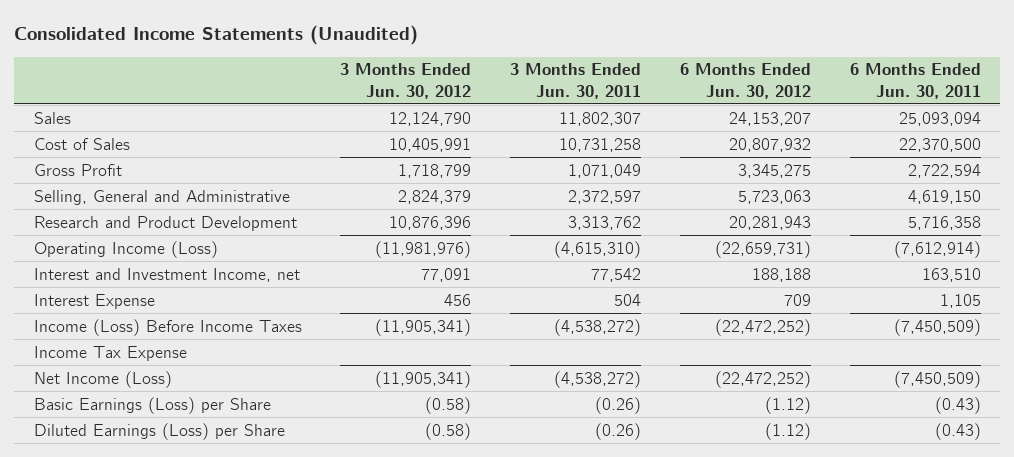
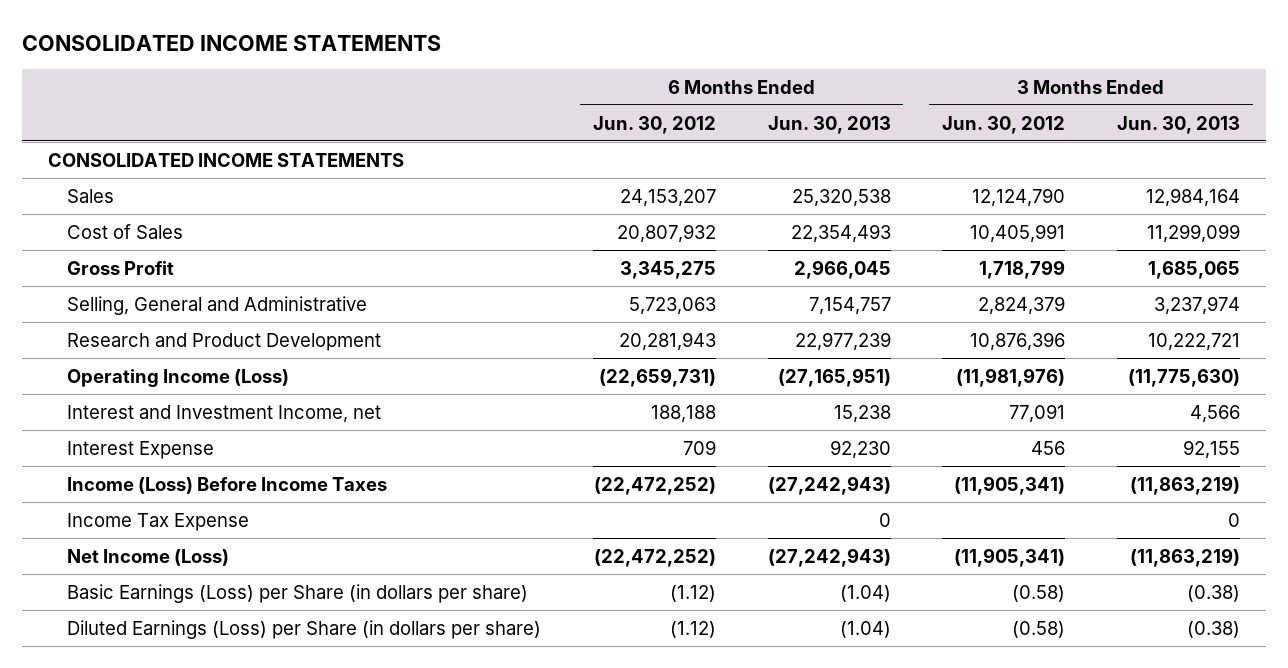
[14,25,419,46] Consolidated Income Statements (Unaudited) -> [21,34,441,51] CONSOLIDATED INCOME STATEMENTS
[510,63,642,99] 3 Months Ended Jun. 30, 2011 -> none
[849,63,981,99] 6 Months Ended Jun. 30, 2011 -> none
none -> [767,115,891,134] Jun. 30, 2013
none -> [1116,115,1240,134] Jun. 30, 2013
none -> [47,152,404,167] CONSOLIDATED INCOME STATEMENTS
[33,396,271,414] Basic Earnings (Loss) per Share -> [67,583,529,603] Basic Earnings (Loss) per Share (in dollars per share)
[33,422,285,440] Diluted Earnings (Loss) per Share -> [67,619,542,639] Diluted Earnings (Loss) per Share (in dollars per share)

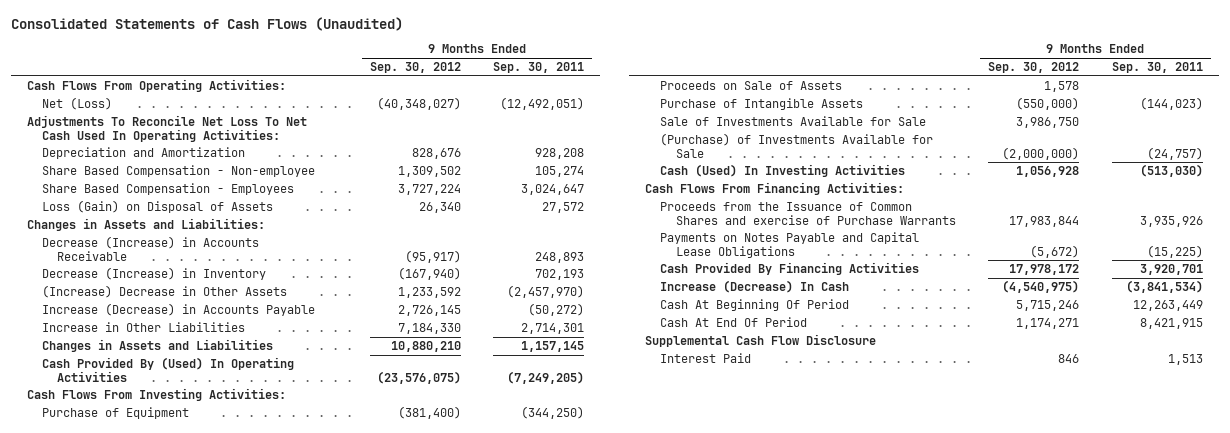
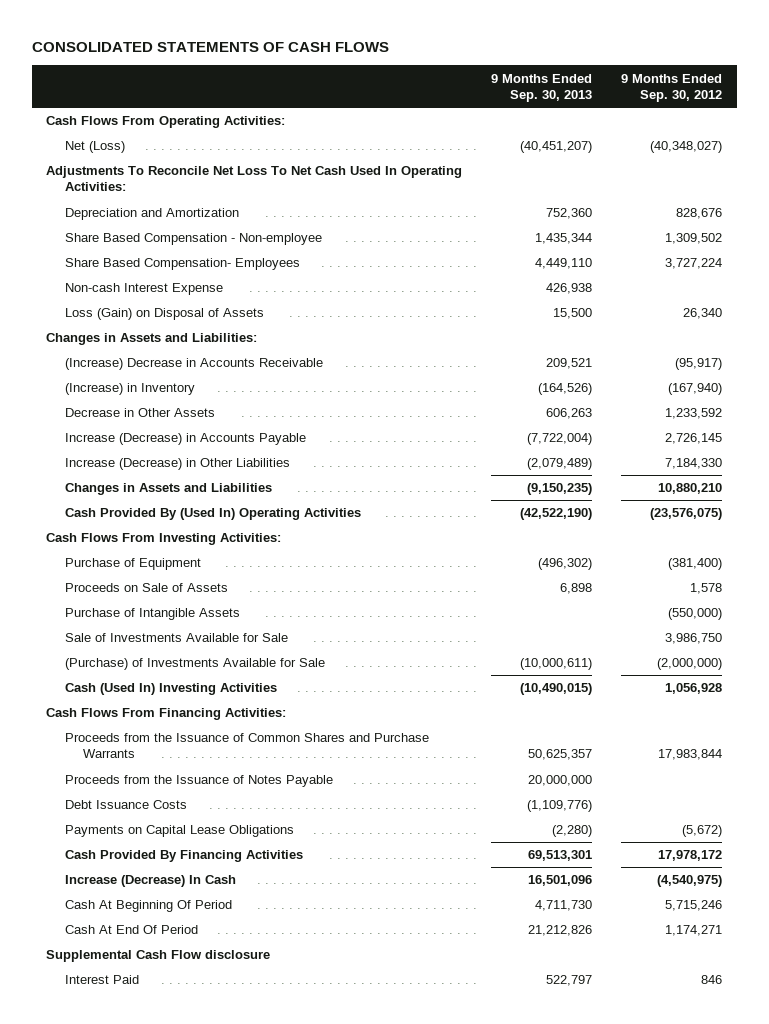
[10,16,403,31] Consolidated Statements of Cash Flows (Unaudited) -> [31,42,389,53] CONSOLIDATED STATEMENTS OF CASH FLOWS
[493,62,585,74] Sep. 30, 2011 -> none
none -> [491,73,593,102] 9 Months Ended Sep. 30, 2013
[42,183,295,196] Share Based Compensation - Employees -> [64,258,300,271] Share Based Compensation- Employees
none -> [64,283,223,296] Non-cash Interest Expense
[42,236,260,261] Decrease (Increase) in Accounts Receivable -> [64,358,323,371] (Increase) Decrease in Accounts Receivable
[42,267,267,281] Decrease (Increase) in Inventory -> [64,383,195,396] (Increase) in Inventory
[42,285,288,299] (Increase) Decrease in Other Assets -> [64,408,215,418] Decrease in Other Assets
[42,322,246,333] Increase in Other Liabilities -> [64,458,290,471] Increase (Decrease) in Other Liabilities
[42,357,295,382] Cash Provided By (Used) In Operating Activities -> [64,508,361,521] Cash Provided By (Used In) Operating Activities
[660,164,906,178] Cash (Used) In Investing Activities -> [64,683,277,696] Cash (Used In) Investing Activities
[660,202,956,225] Proceeds from the Issuance of Common Shares and exercise of Purchase Warrants -> [64,733,429,759] Proceeds from the Issuance of Common Shares and Purchase Warrants
none -> [64,775,333,788] Proceeds from the Issuance of Notes Payable
none -> [64,800,187,810] Debt Issuance Costs
[660,232,920,258] Payments on Notes Payable and Capital Lease Obligations -> [64,825,294,838] Payments on Capital Lease Obligations
[645,334,877,348] Supplemental Cash Flow Disclosure -> [46,950,271,963] Supplemental Cash Flow disclosure

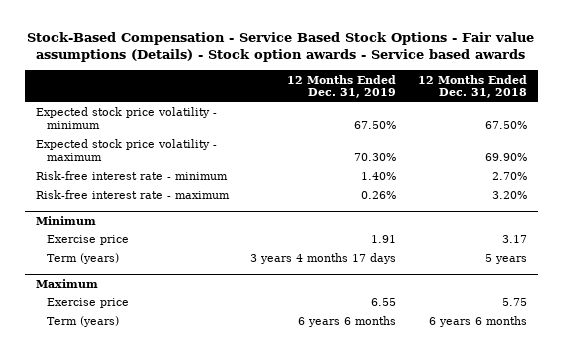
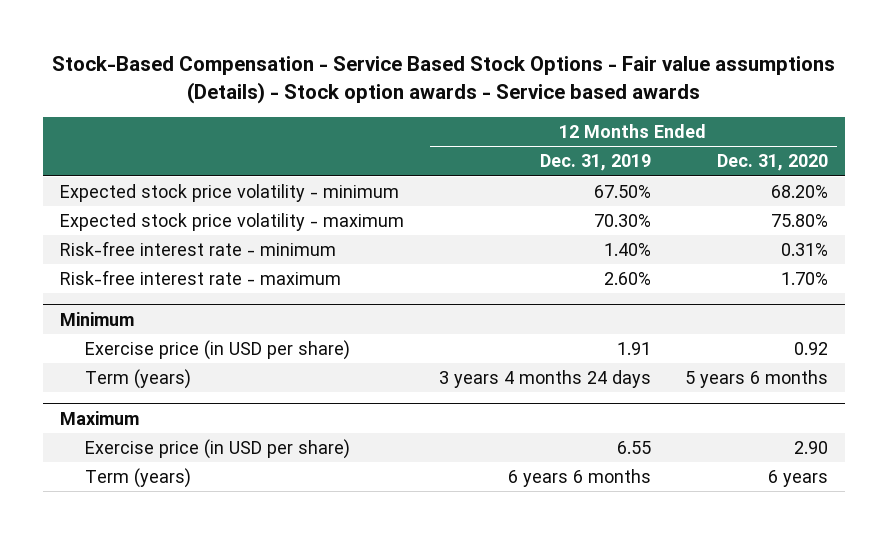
[417,74,527,99] 12 Months Ended Dec. 31, 2018 -> none
none -> [717,154,829,172] Dec. 31, 2020
[361,191,397,200] 0.26% -> [603,272,651,286] 2.60%
[46,235,129,246] Exercise price -> [84,340,350,361] Exercise price (in USD per share)
[250,253,397,265] 3 years 4 months 17 days -> [438,370,651,389] 3 years 4 months 24 days
[46,298,129,309] Exercise price -> [84,439,350,460] Exercise price (in USD per share)

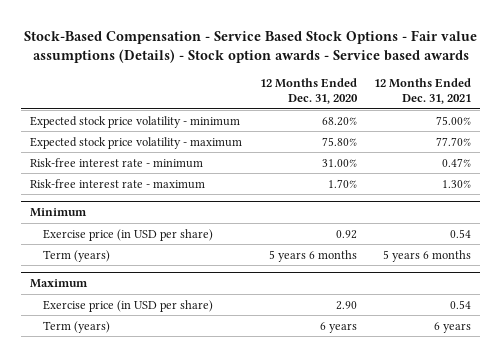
[539,154,651,172] Dec. 31, 2019 -> none
none -> [374,78,472,105] 12 Months Ended Dec. 31, 2021
[781,243,829,257] 0.31% -> [321,158,357,167] 31.00%

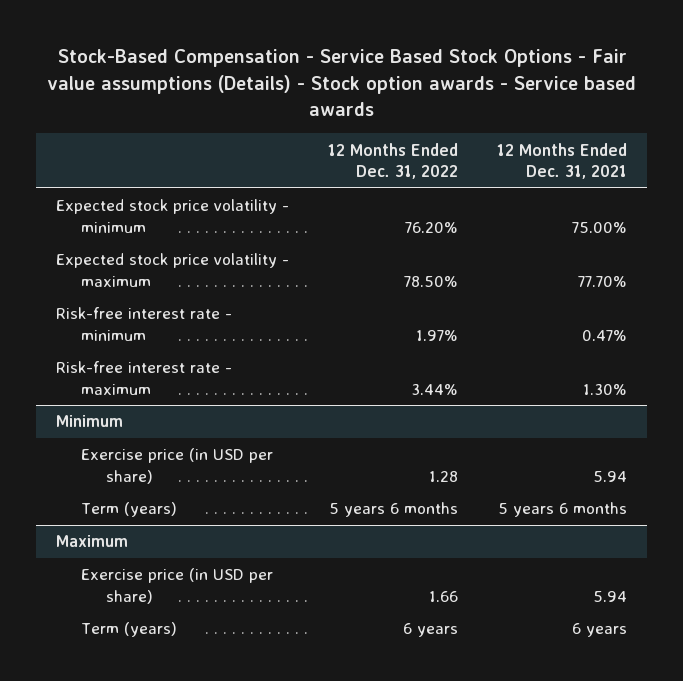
[259,78,358,105] 12 Months Ended Dec. 31, 2020 -> none
none -> [328,142,459,180] 12 Months Ended Dec. 31, 2022
[450,228,472,238] 0.54 -> [593,470,628,482] 5.94
[450,299,472,309] 0.54 -> [593,590,628,602] 5.94

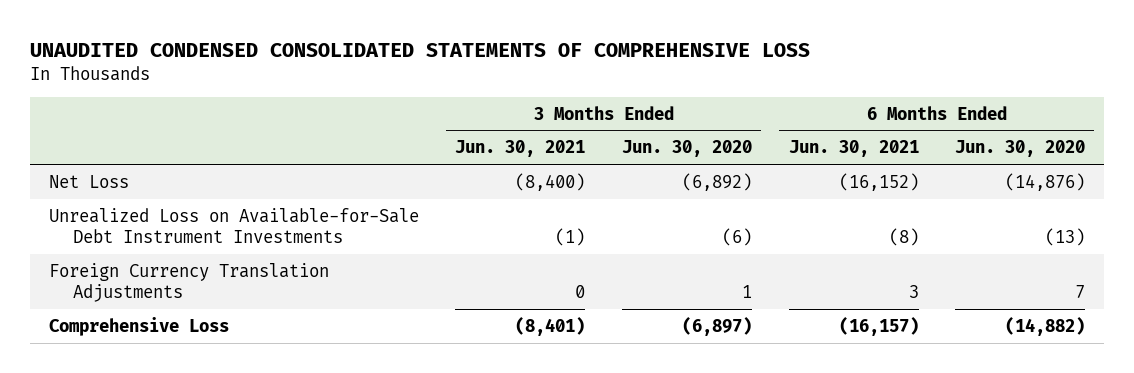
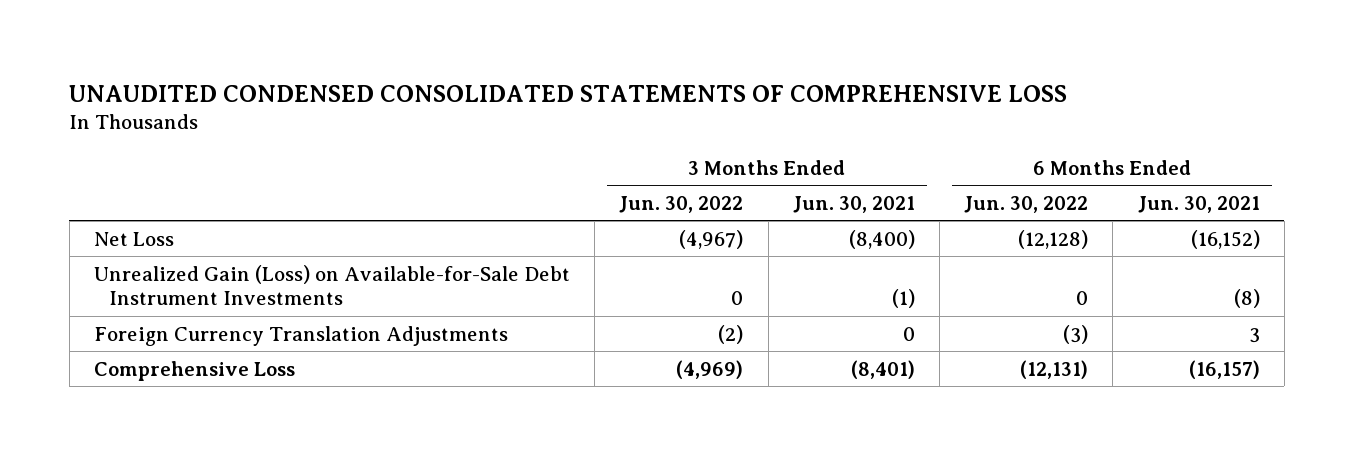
[621,140,752,158] Jun. 30, 2020 -> none
[955,140,1086,158] Jun. 30, 2020 -> none
none -> [619,195,744,213] Jun. 30, 2022
none -> [964,195,1089,213] Jun. 30, 2022
[48,207,419,244] Unrealized Loss on Available-for-Sale Debt Instrument Investments -> [94,264,571,306] Unrealized Gain (Loss) on Available-for-Sale Debt Instrument Investments

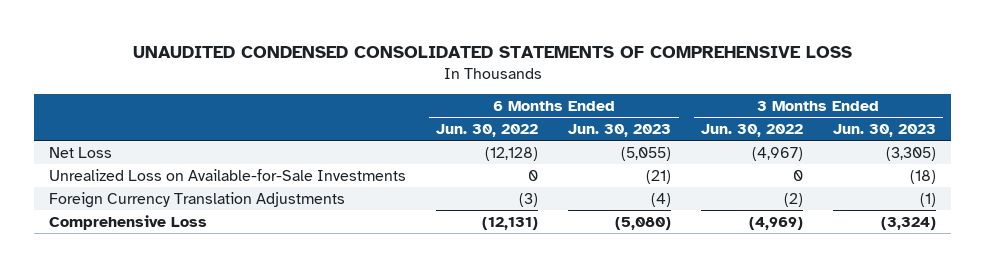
[792,195,915,213] Jun. 30, 2021 -> none
[1137,195,1260,213] Jun. 30, 2021 -> none
none -> [568,124,672,138] Jun. 30, 2023
none -> [832,124,936,138] Jun. 30, 2023
[94,264,571,306] Unrealized Gain (Loss) on Available-for-Sale Debt Instrument Investments -> [49,168,407,181] Unrealized Loss on Available-for-Sale Investments

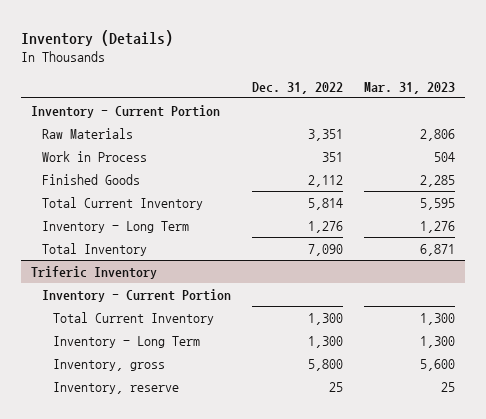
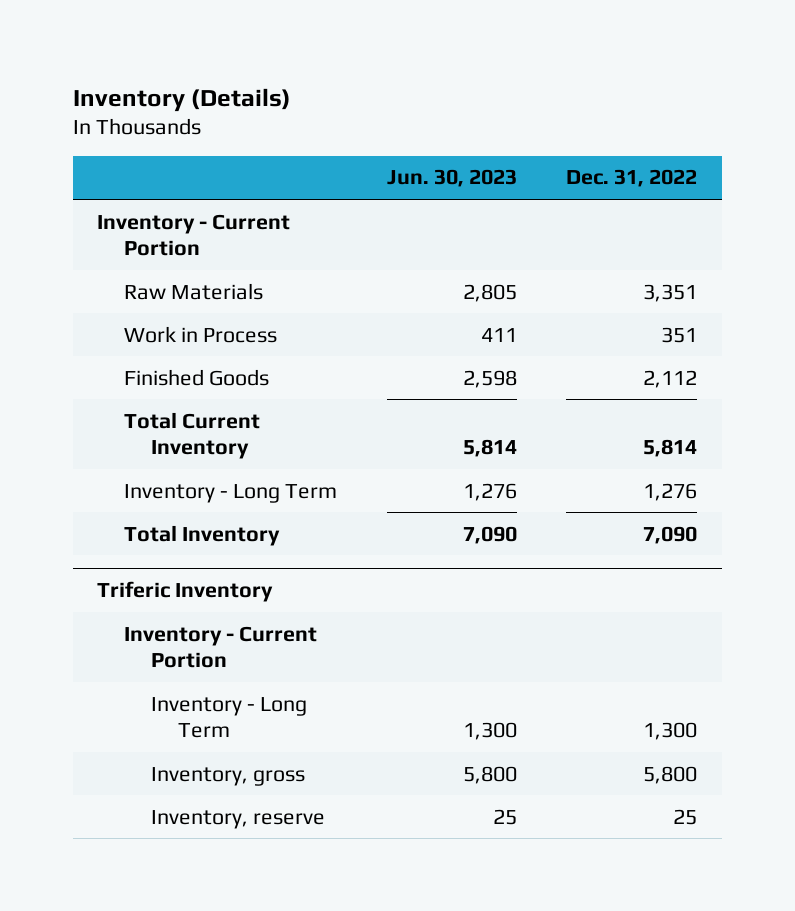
[363,81,455,94] Mar. 31, 2023 -> none
none -> [386,169,517,188] Jun. 30, 2023
[53,311,215,325] Total Current Inventory -> none

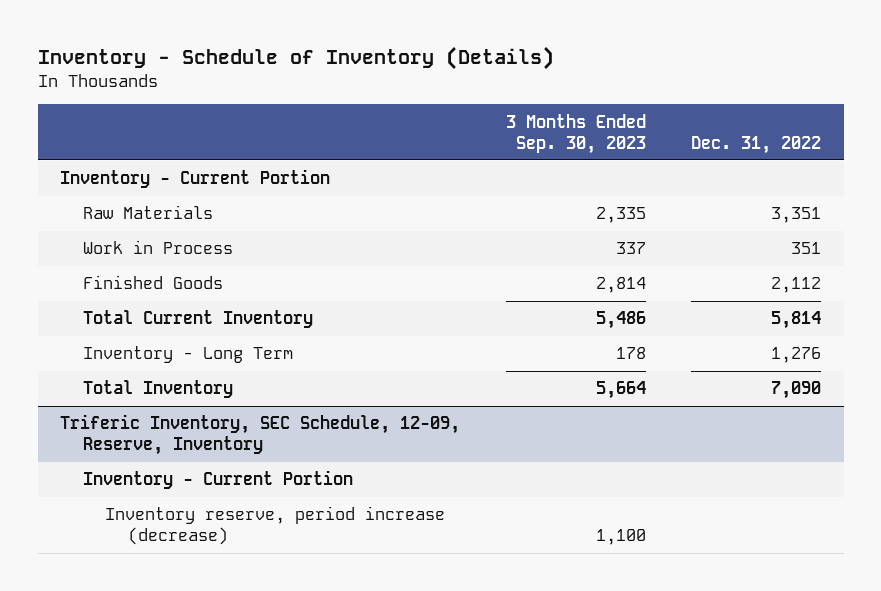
[72,87,291,112] Inventory (Details) -> [37,46,554,71] Inventory - Schedule of Inventory (Details)
[386,169,517,188] Jun. 30, 2023 -> none
none -> [505,113,646,154] 3 Months Ended Sep. 30, 2023
[97,580,274,602] Triferic Inventory -> none
none -> [60,414,461,456] Triferic Inventory, SEC Schedule, 12-09, Reserve, Inventory
[150,696,307,739] Inventory - Long Term -> none
[150,766,305,786] Inventory, gross -> none
[150,809,325,829] Inventory, reserve -> none
none -> [105,506,446,546] Inventory reserve, period increase (decrease)

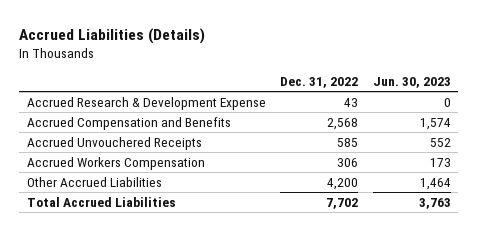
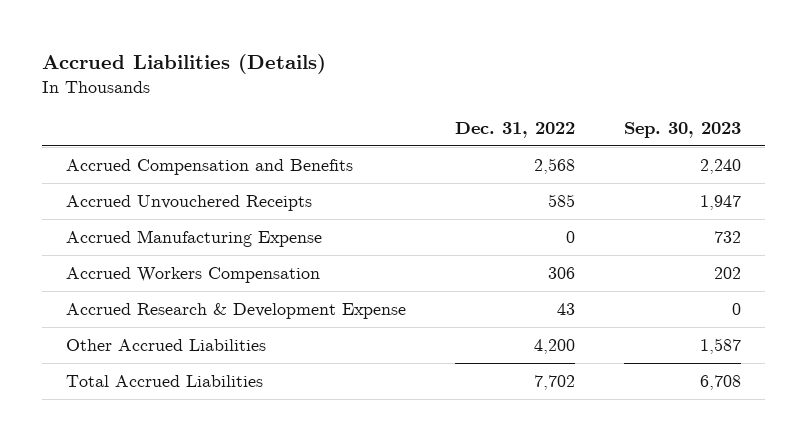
[373,76,452,88] Jun. 30, 2023 -> none
none -> [623,121,741,138] Sep. 30, 2023
none -> [66,229,323,247] Accrued Manufacturing Expense
[26,96,266,110] Accrued Research & Development Expense -> [66,302,407,319] Accrued Research & Development Expense

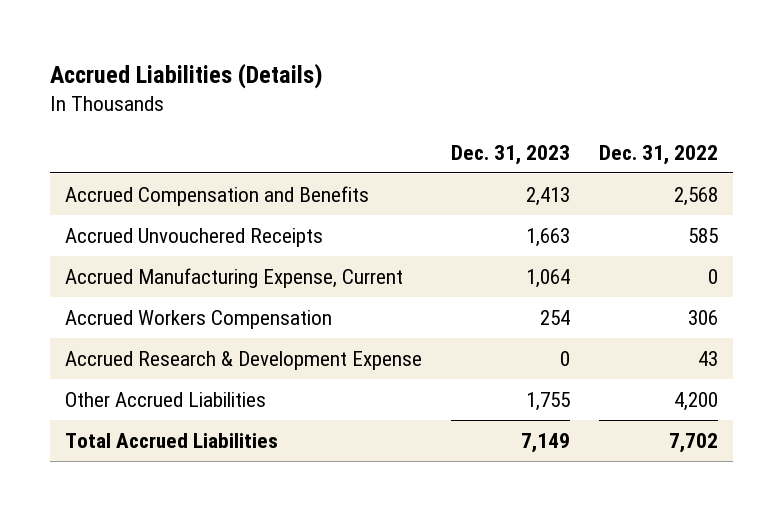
[623,121,741,138] Sep. 30, 2023 -> none
none -> [451,144,571,165] Dec. 31, 2023
[66,229,323,247] Accrued Manufacturing Expense -> [64,267,403,288] Accrued Manufacturing Expense, Current

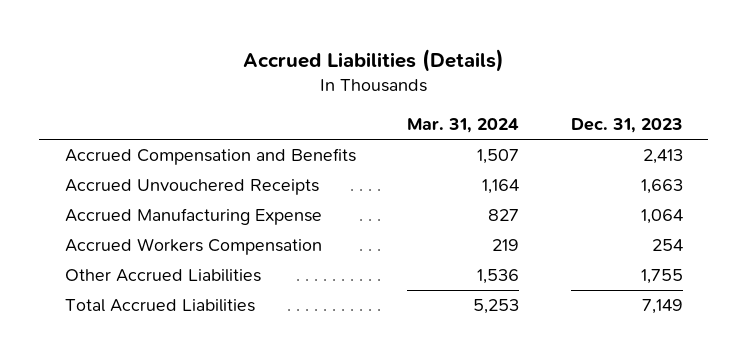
[599,144,719,165] Dec. 31, 2022 -> none
none -> [407,117,520,133] Mar. 31, 2024
[64,267,403,288] Accrued Manufacturing Expense, Current -> [64,208,322,226] Accrued Manufacturing Expense
[64,350,422,370] Accrued Research & Development Expense -> none

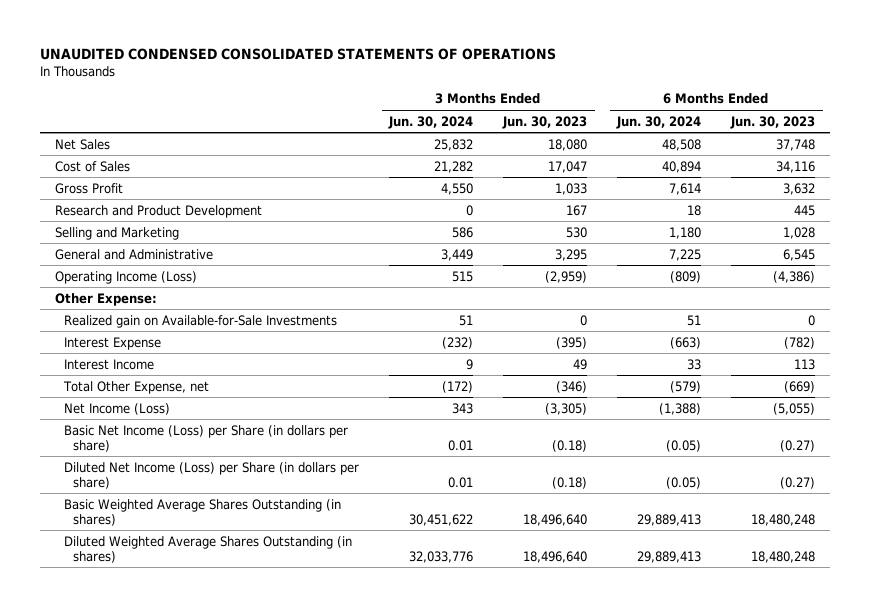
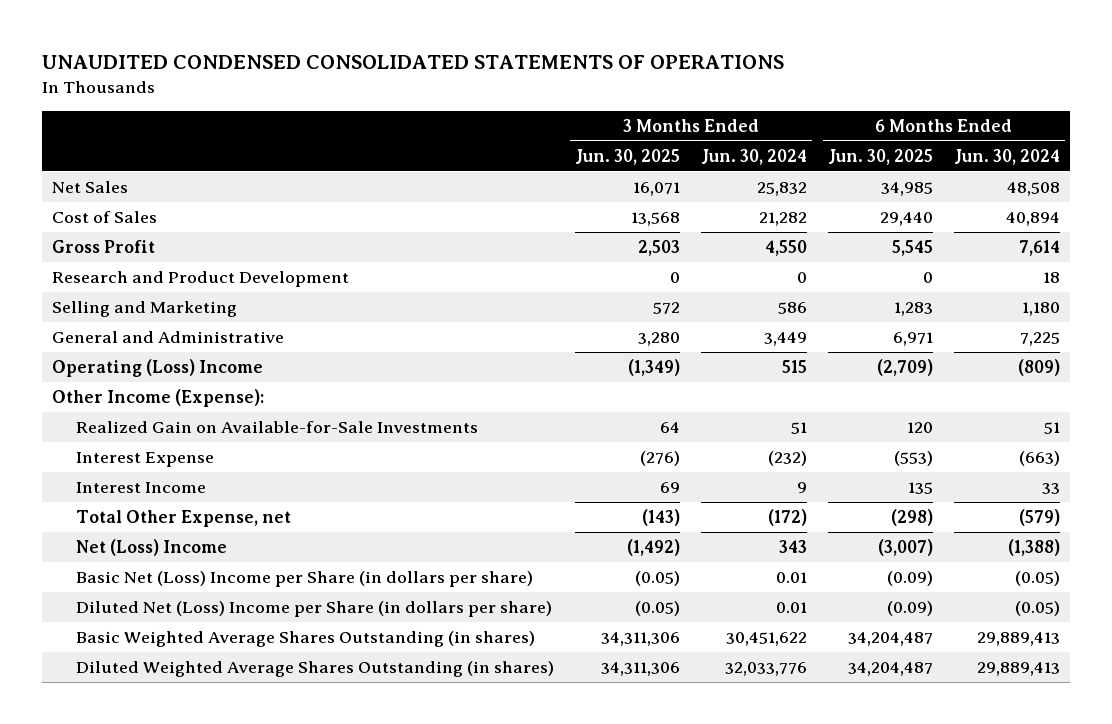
[502,115,588,129] Jun. 30, 2023 -> none
[730,115,816,129] Jun. 30, 2023 -> none
none -> [574,148,680,165] Jun. 30, 2025
none -> [827,148,933,165] Jun. 30, 2025
[54,270,197,284] Operating Income (Loss) -> [52,359,264,378] Operating (Loss) Income
[54,292,157,306] Other Expense: -> [52,389,265,408] Other Income (Expense):
[64,314,338,328] Realized gain on Available-for-Sale Investments -> [75,421,478,434] Realized Gain on Available-for-Sale Investments
[64,402,171,415] Net Income (Loss) -> [75,539,227,557] Net (Loss) Income
[64,424,349,452] Basic Net Income (Loss) per Share (in dollars per share) -> [75,571,533,588] Basic Net (Loss) Income per Share (in dollars per share)
[64,461,360,489] Diluted Net Income (Loss) per Share (in dollars per share) -> [75,601,552,618] Diluted Net (Loss) Income per Share (in dollars per share)

